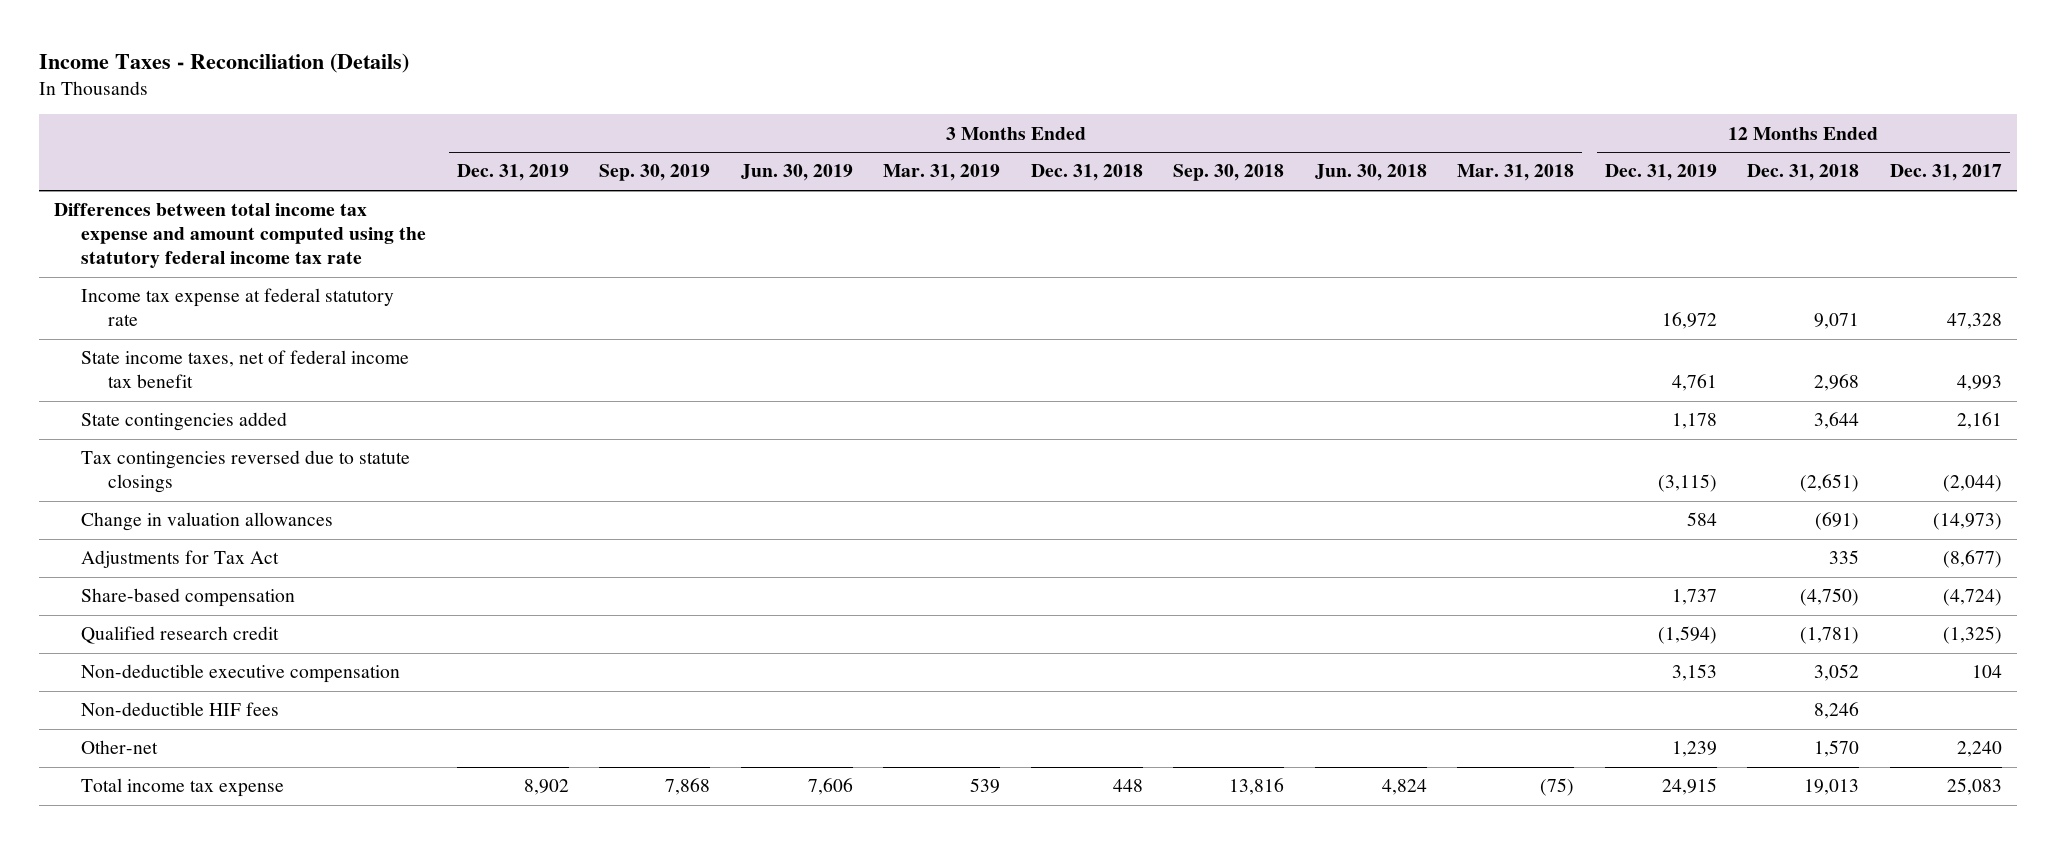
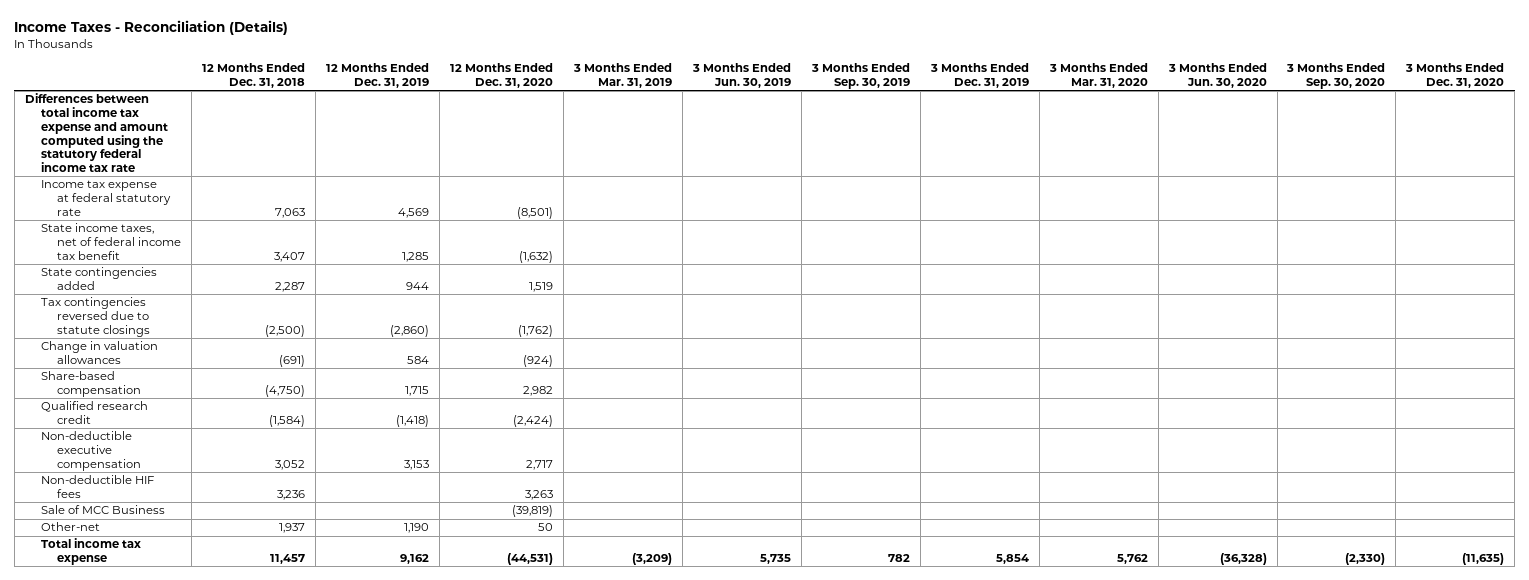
[1030,164,1143,182] Dec. 31, 2018 -> none
[1173,164,1285,182] Sep. 30, 2018 -> none
[1314,164,1427,182] Jun. 30, 2018 -> none
[1457,164,1575,182] Mar. 31, 2018 -> none
[1889,164,2002,182] Dec. 31, 2017 -> none
none -> [449,63,553,88] 12 Months Ended Dec. 31, 2020
none -> [1048,63,1148,88] 3 Months Ended Mar. 31, 2020
none -> [1167,63,1267,88] 3 Months Ended Jun. 30, 2020
none -> [1286,63,1386,89] 3 Months Ended Sep. 30, 2020
none -> [1405,63,1505,88] 3 Months Ended Dec. 31, 2020
[1661,312,1717,330] 16,972 -> [398,207,430,218] 4,569
[1814,313,1860,330] 9,071 -> [275,207,306,218] 7,063
[1671,374,1717,392] 4,761 -> [402,251,430,262] 1,285
[1814,374,1860,392] 2,968 -> [274,251,306,262] 3,407
[1671,413,1717,430] 1,178 -> [406,282,430,291] 944
[1814,412,1860,430] 3,644 -> [275,282,306,293] 2,287
[1657,474,1717,493] (3,115) -> [390,324,430,337] (2,860)
[1800,474,1860,493] (2,651) -> [265,324,306,337] (2,500)
[81,550,280,569] Adjustments for Tax Act -> none
[1671,589,1717,606] 1,737 -> [405,386,430,397] 1,715
[1657,626,1717,645] (1,594) -> [396,415,430,428] (1,418)
[1800,627,1860,645] (1,781) -> [269,415,306,428] (1,584)
[1814,702,1860,720] 8,246 -> [277,490,306,501] 3,236
none -> [40,505,165,515] Sale of MCC Business
[1671,741,1717,758] 1,239 -> [404,523,430,534] 1,190
[1814,740,1860,758] 1,570 -> [279,523,306,534] 1,937
[523,779,569,796] 8,902 -> [995,554,1029,565] 5,854
[665,778,711,796] 7,868 -> [887,554,910,563] 782
[807,778,853,796] 7,606 -> [759,554,791,565] 5,735
[970,778,1001,794] 539 -> [631,553,672,566] (3,209)
[1661,778,1717,796] 24,915 -> [400,554,430,565] 9,162
[1804,779,1860,796] 19,013 -> [270,554,306,565] 11,457

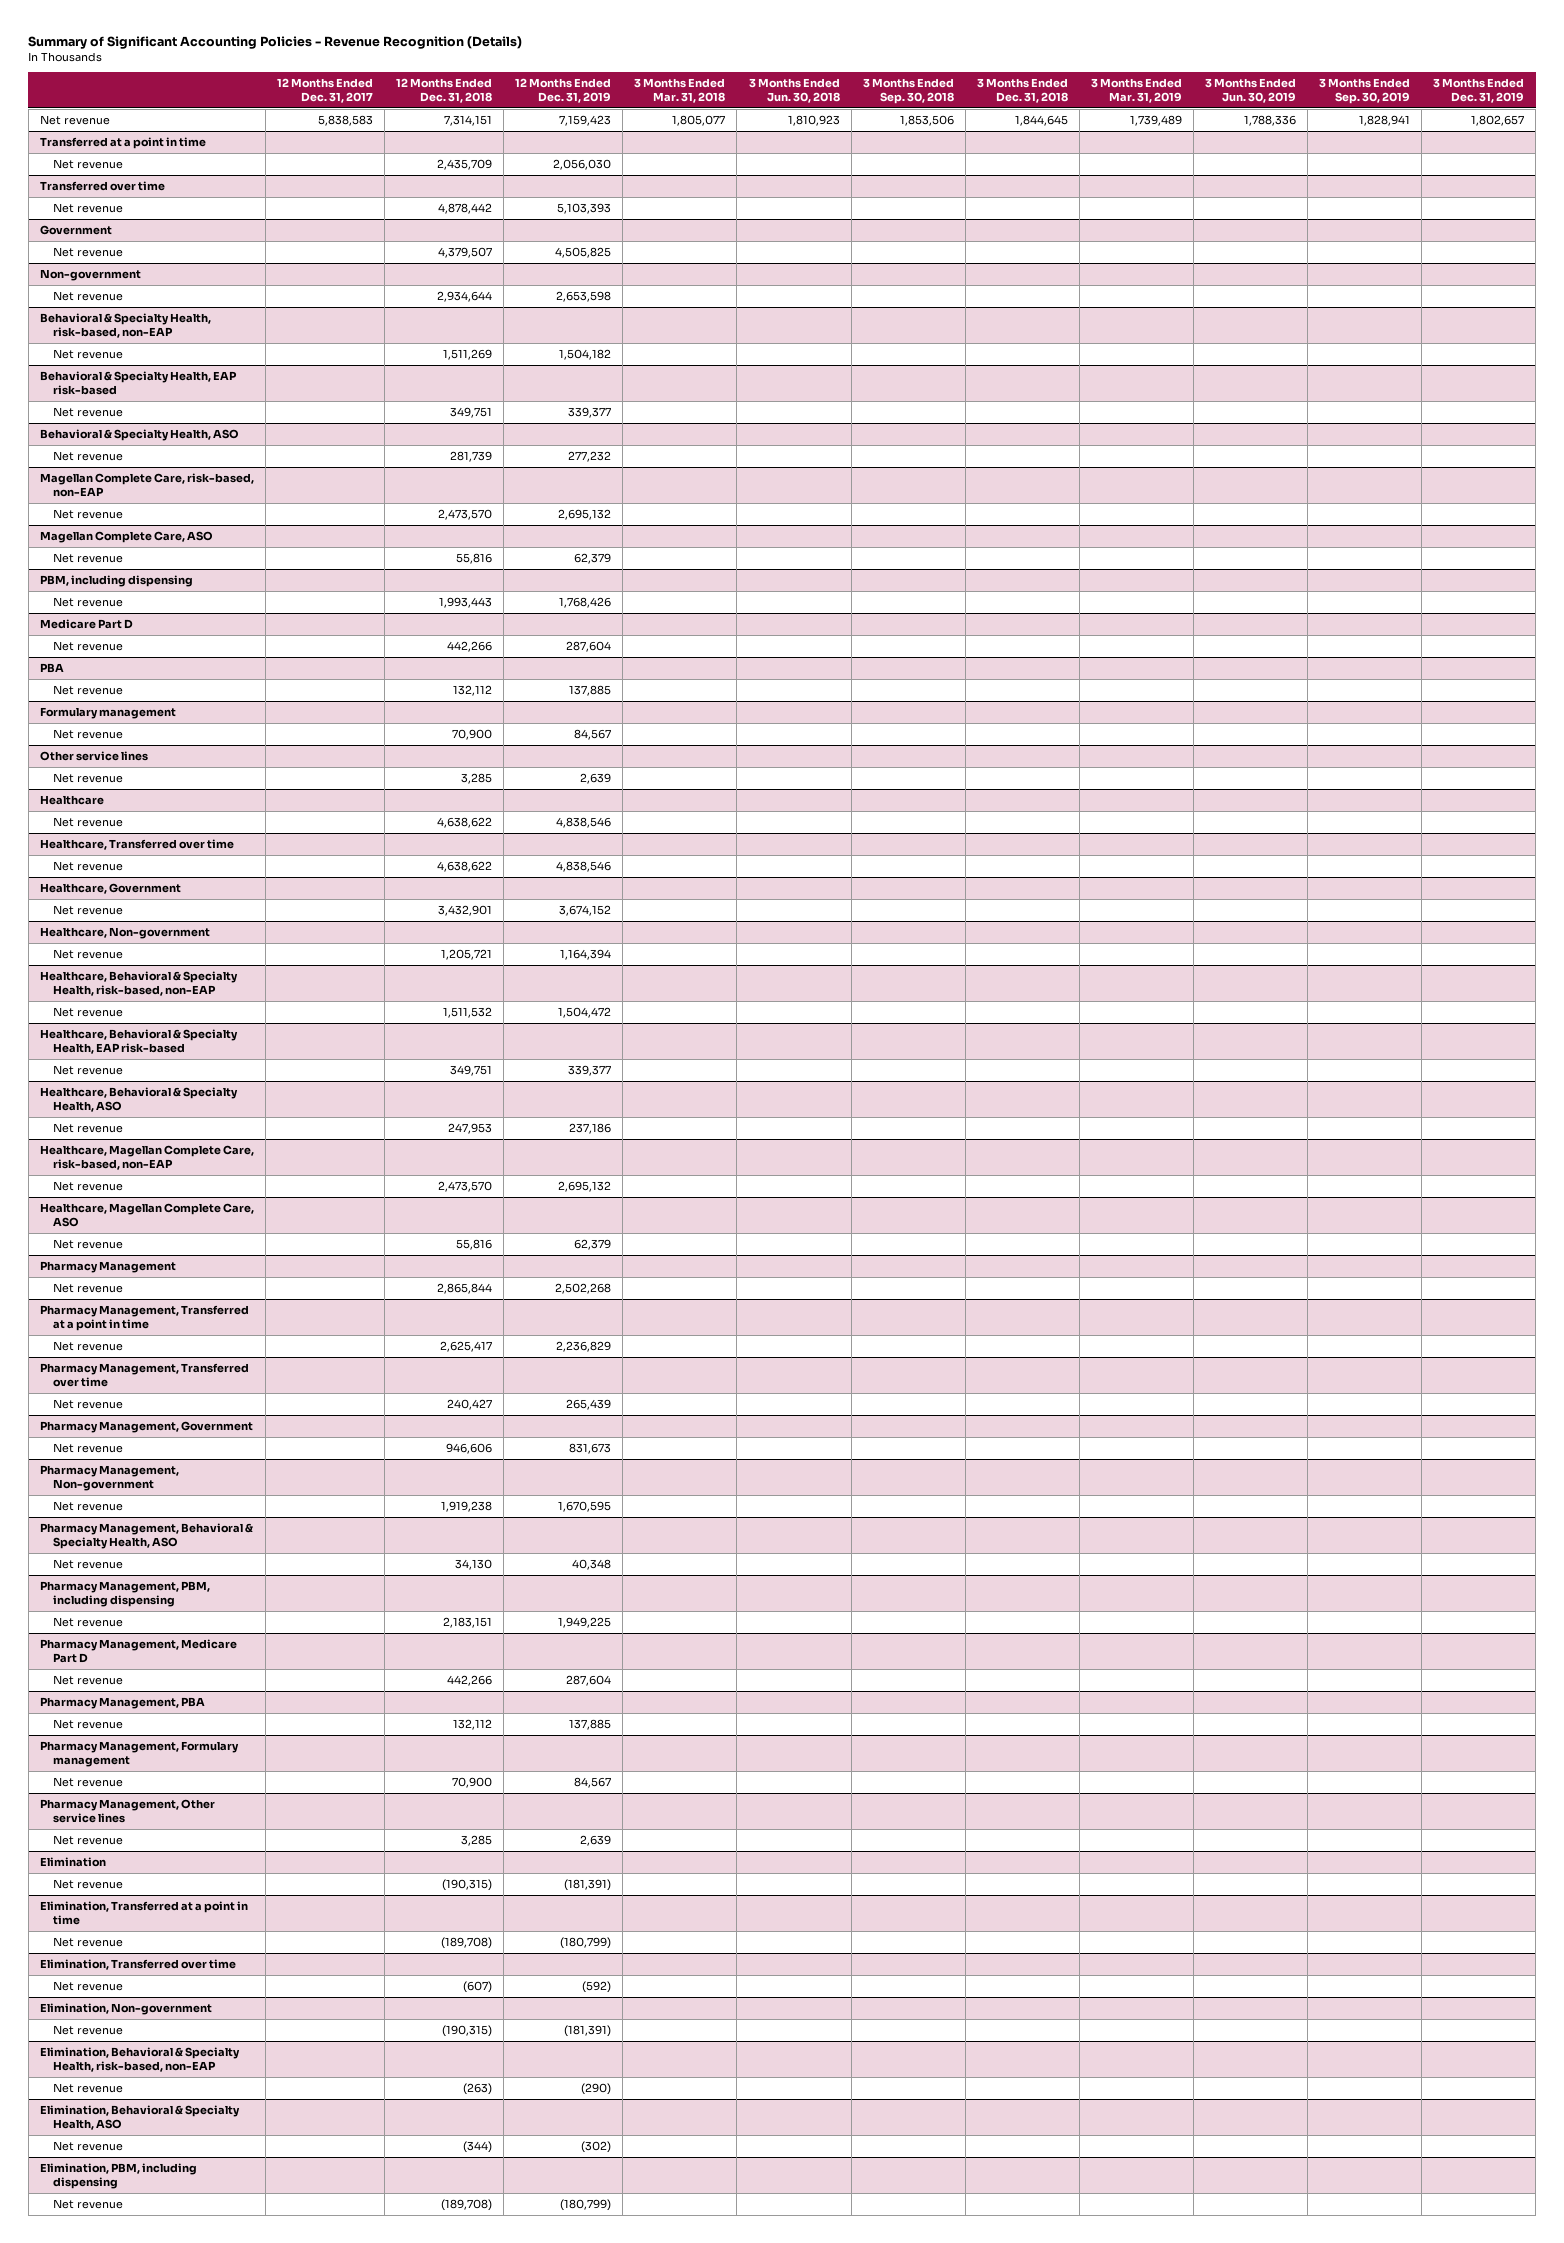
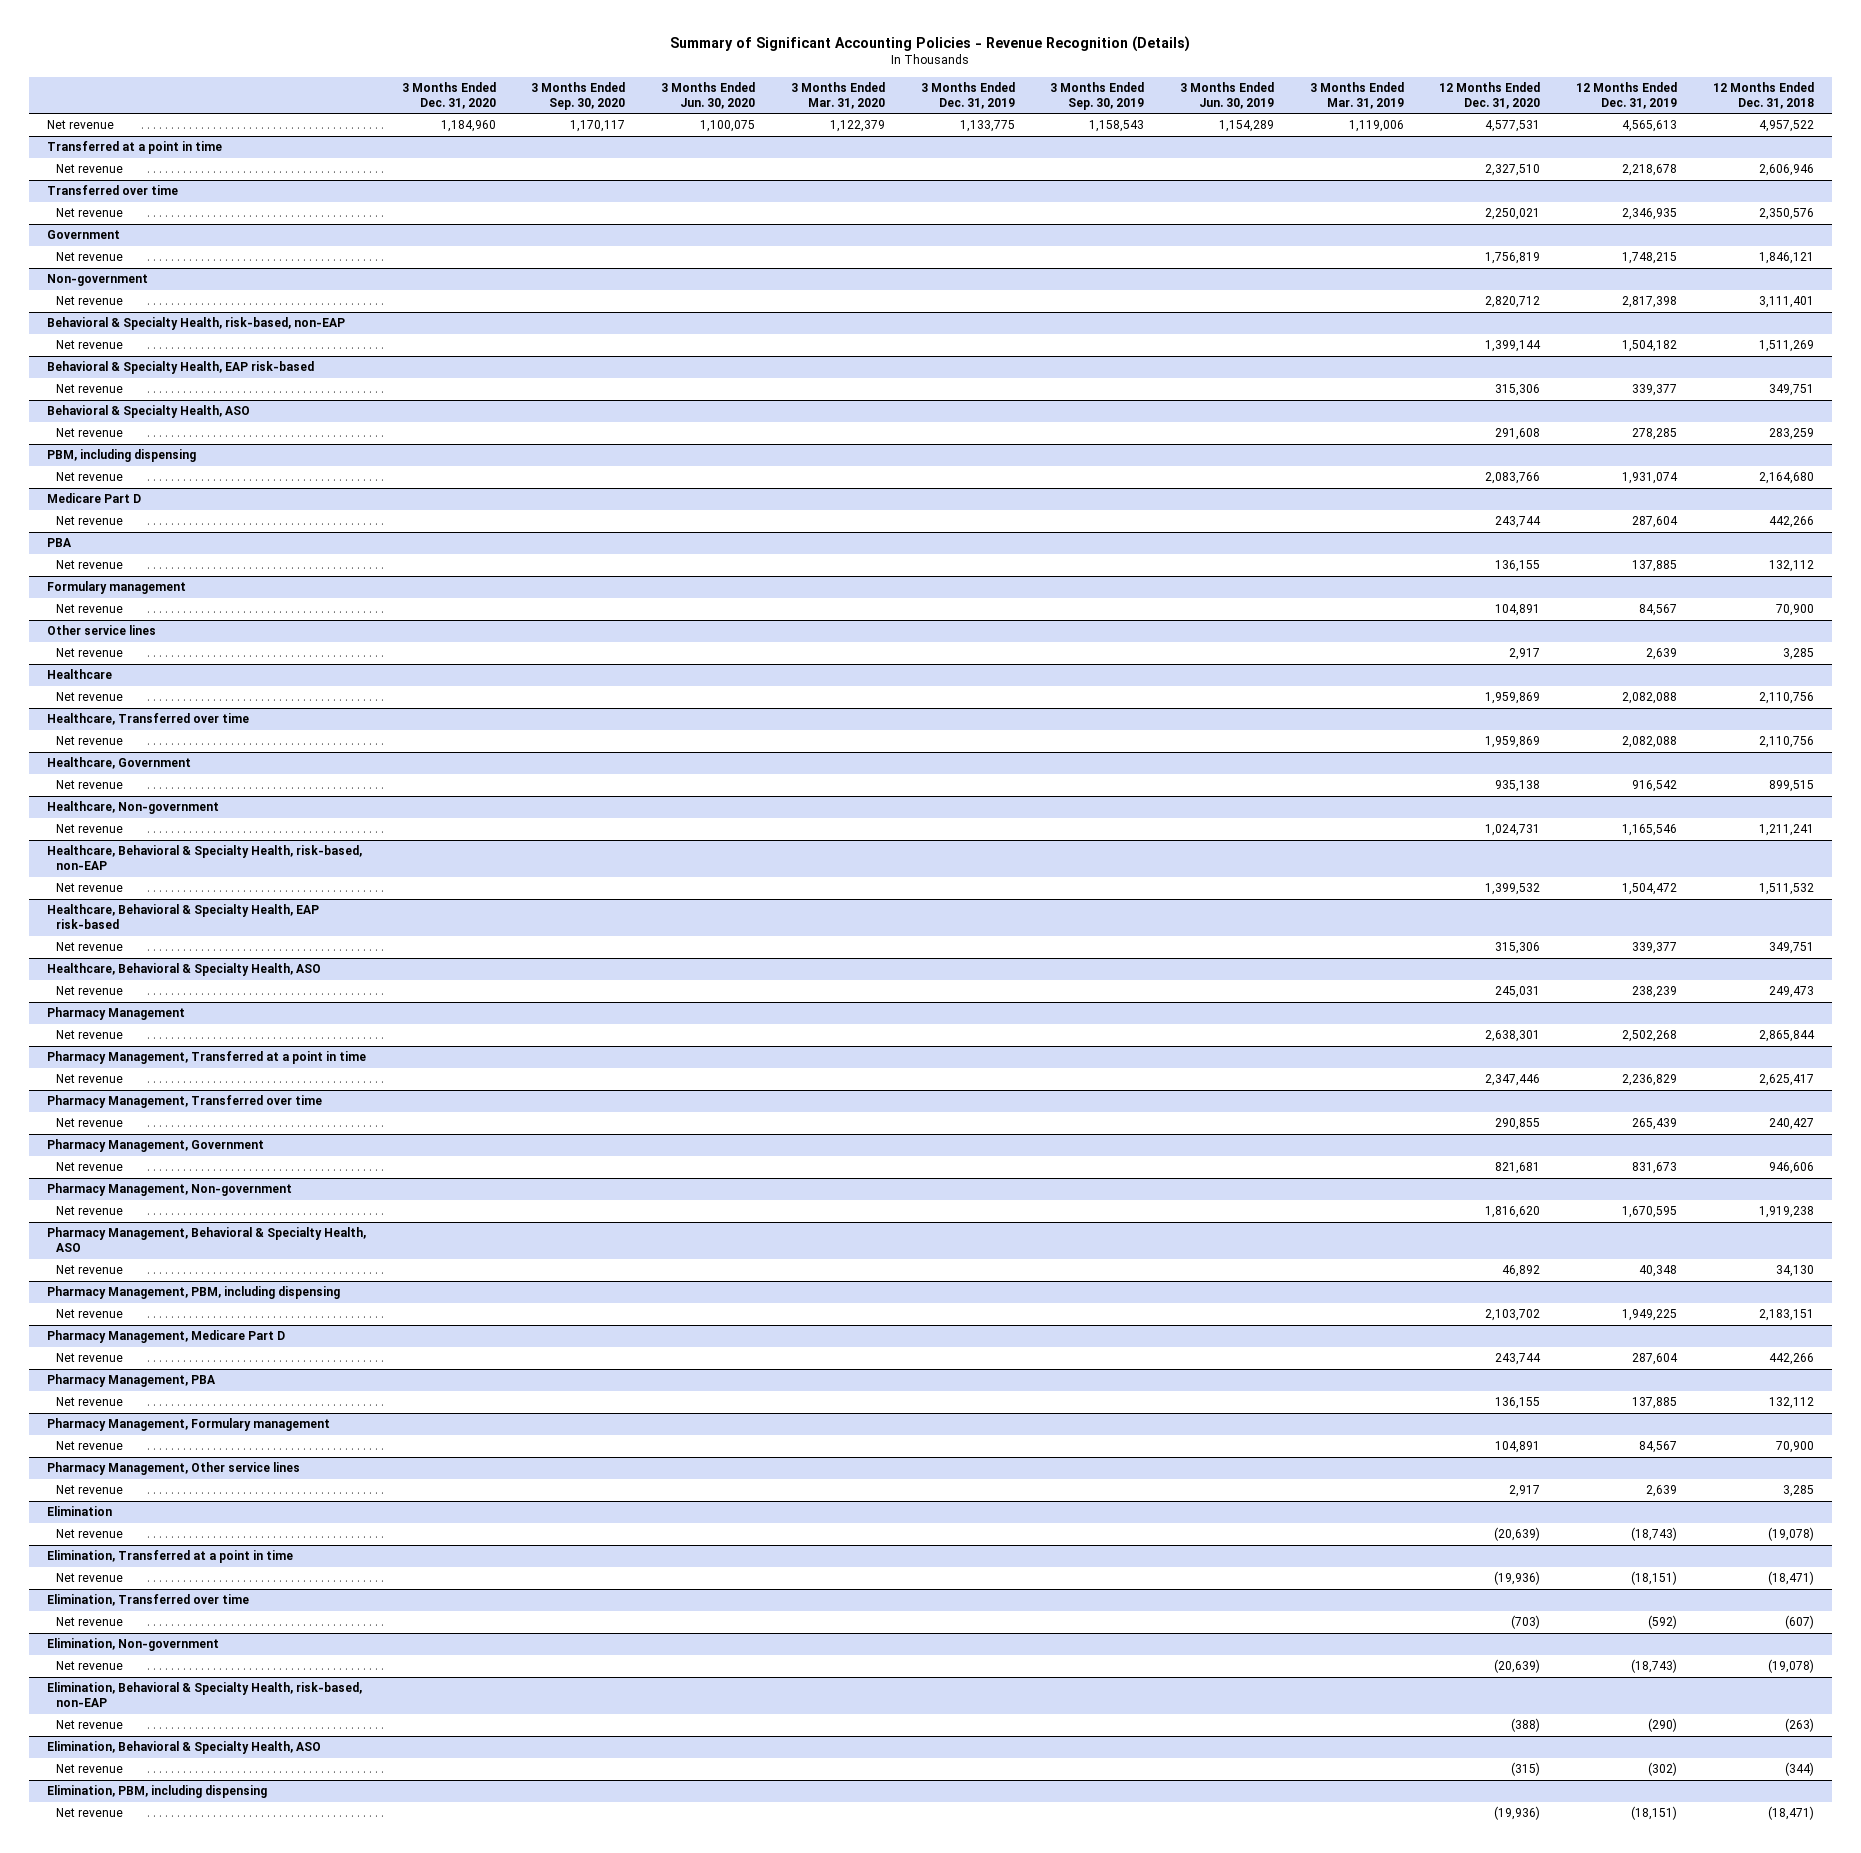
[277,77,374,103] 12 Months Ended Dec. 31, 2017 -> none
[634,77,726,103] 3 Months Ended Mar. 31, 2018 -> none
[748,77,840,103] 3 Months Ended Jun. 30, 2018 -> none
[862,77,954,104] 3 Months Ended Sep. 30, 2018 -> none
[976,77,1068,103] 3 Months Ended Dec. 31, 2018 -> none
none -> [401,81,496,109] 3 Months Ended Dec. 31, 2020
none -> [531,81,626,110] 3 Months Ended Sep. 30, 2020
none -> [661,81,756,109] 3 Months Ended Jun. 30, 2020
none -> [790,81,885,109] 3 Months Ended Mar. 31, 2020
none -> [1439,81,1541,109] 12 Months Ended Dec. 31, 2020
[444,115,493,127] 7,314,151 -> [1758,120,1814,133] 4,957,522
[559,115,612,127] 7,159,423 -> [1622,120,1678,133] 4,565,613
[1129,115,1182,127] 1,739,489 -> [1348,120,1404,133] 1,119,006
[1243,115,1296,127] 1,788,336 -> [1218,120,1274,133] 1,154,289
[1359,115,1411,127] 1,828,941 -> [1089,120,1145,133] 1,158,543
[1471,115,1525,127] 1,802,657 -> [959,120,1015,133] 1,133,775
[437,159,493,171] 2,435,709 -> [1758,164,1814,177] 2,606,946
[553,159,612,171] 2,056,030 -> [1622,164,1678,177] 2,218,678
[438,203,493,215] 4,878,442 -> [1758,208,1814,221] 2,350,576
[557,203,612,215] 5,103,393 -> [1622,208,1678,221] 2,346,935
[438,247,493,259] 4,379,507 -> [1758,252,1814,265] 1,846,121
[555,247,612,259] 4,505,825 -> [1622,252,1678,265] 1,748,215
[437,291,493,303] 2,934,644 -> [1758,296,1814,309] 3,111,401
[556,291,612,303] 2,653,598 -> [1622,296,1678,309] 2,817,398
[40,473,255,497] Magellan Complete Care, risk-based, non-EAP -> none
[52,509,123,520] Net revenue -> none
[40,531,214,544] Magellan Complete Care, ASO -> none
[52,553,123,564] Net revenue -> none
[450,451,493,463] 281,739 -> [1768,428,1814,441] 283,259
[568,451,612,463] 277,232 -> [1632,428,1678,441] 278,285
[439,597,493,609] 1,993,443 -> [1758,472,1814,485] 2,164,680
[559,597,612,609] 1,768,426 -> [1622,472,1679,485] 1,931,074
[437,817,493,829] 4,638,622 -> [1758,692,1814,705] 2,110,756
[556,817,612,829] 4,838,546 -> [1622,692,1678,705] 2,082,088
[437,861,493,873] 4,638,622 -> [1758,736,1814,749] 2,110,756
[556,861,612,873] 4,838,546 -> [1622,736,1678,749] 2,082,088
[438,905,493,917] 3,432,901 -> [1768,780,1814,793] 899,515
[559,905,612,917] 3,674,152 -> [1632,780,1678,793] 916,542
[441,949,493,961] 1,205,721 -> [1758,824,1814,837] 1,211,241
[560,949,612,961] 1,164,394 -> [1622,824,1678,837] 1,165,546
[40,1145,255,1170] Healthcare, Magellan Complete Care, risk-based, non-EAP -> none
[52,1181,123,1192] Net revenue -> none
[40,1203,255,1227] Healthcare, Magellan Complete Care, ASO -> none
[52,1239,123,1250] Net revenue -> none
[448,1123,493,1135] 247,953 -> [1768,986,1814,999] 249,473
[569,1123,612,1135] 237,186 -> [1632,986,1678,999] 238,239
[442,1879,493,1892] (190,315) -> [1767,1527,1814,1542] (19,078)
[564,1879,612,1892] (181,391) -> [1631,1527,1678,1542] (18,743)
[441,1937,493,1950] (189,708) -> [1767,1571,1814,1586] (18,471)
[560,1937,612,1950] (180,799) -> [1631,1571,1678,1586] (18,151)
[442,2025,493,2038] (190,315) -> [1767,1659,1814,1674] (19,078)
[564,2025,612,2038] (181,391) -> [1631,1659,1678,1674] (18,743)
[441,2199,493,2212] (189,708) -> [1767,1806,1814,1821] (18,471)
[560,2199,612,2212] (180,799) -> [1631,1806,1678,1821] (18,151)

